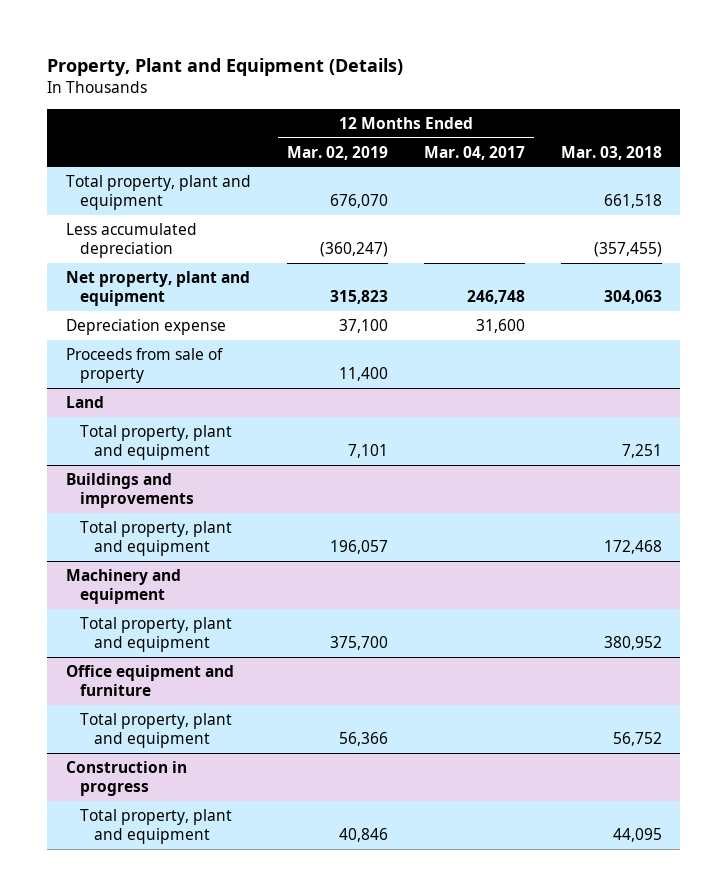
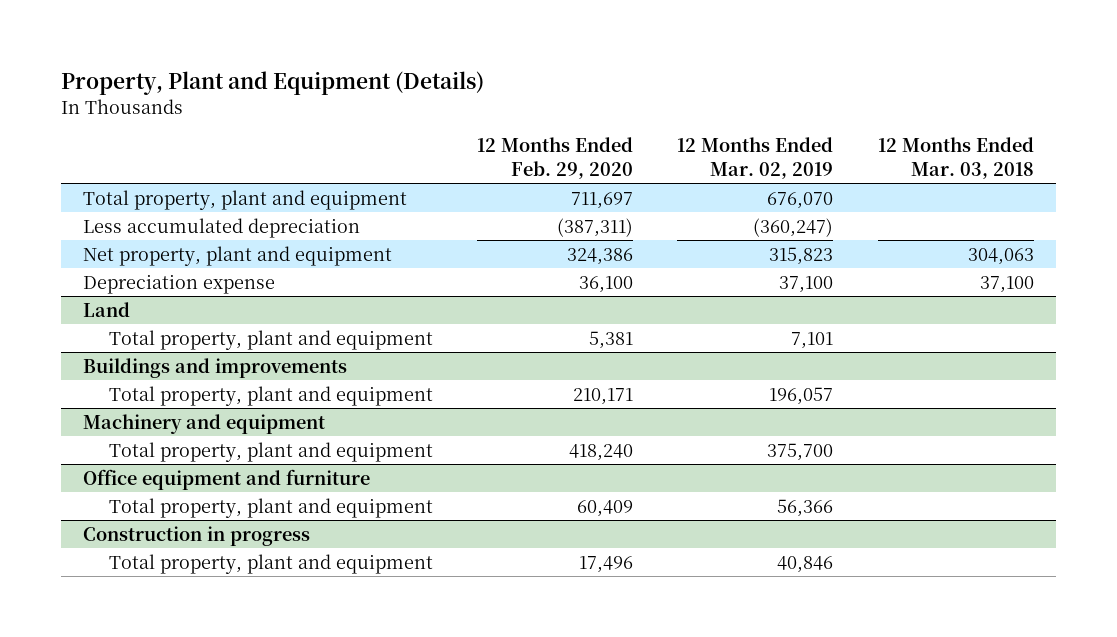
[423,145,525,160] Mar. 04, 2017 -> none
[561,145,663,160] Mar. 03, 2018 -> none
none -> [477,137,634,179] 12 Months Ended Feb. 29, 2020
none -> [877,137,1034,179] 12 Months Ended Mar. 03, 2018
[65,347,223,384] Proceeds from sale of property -> none

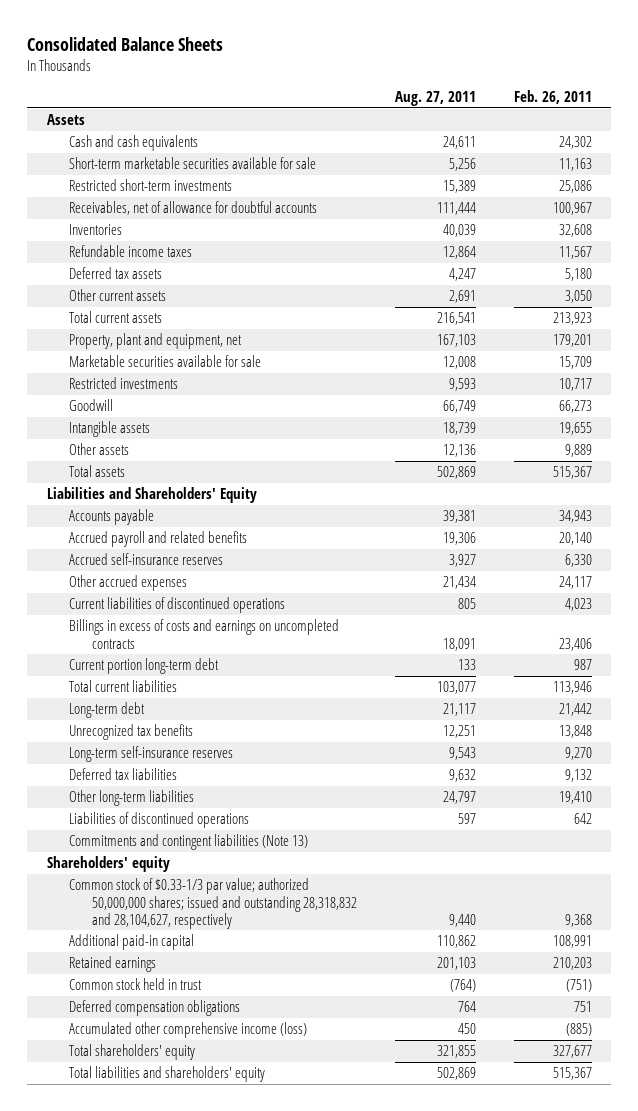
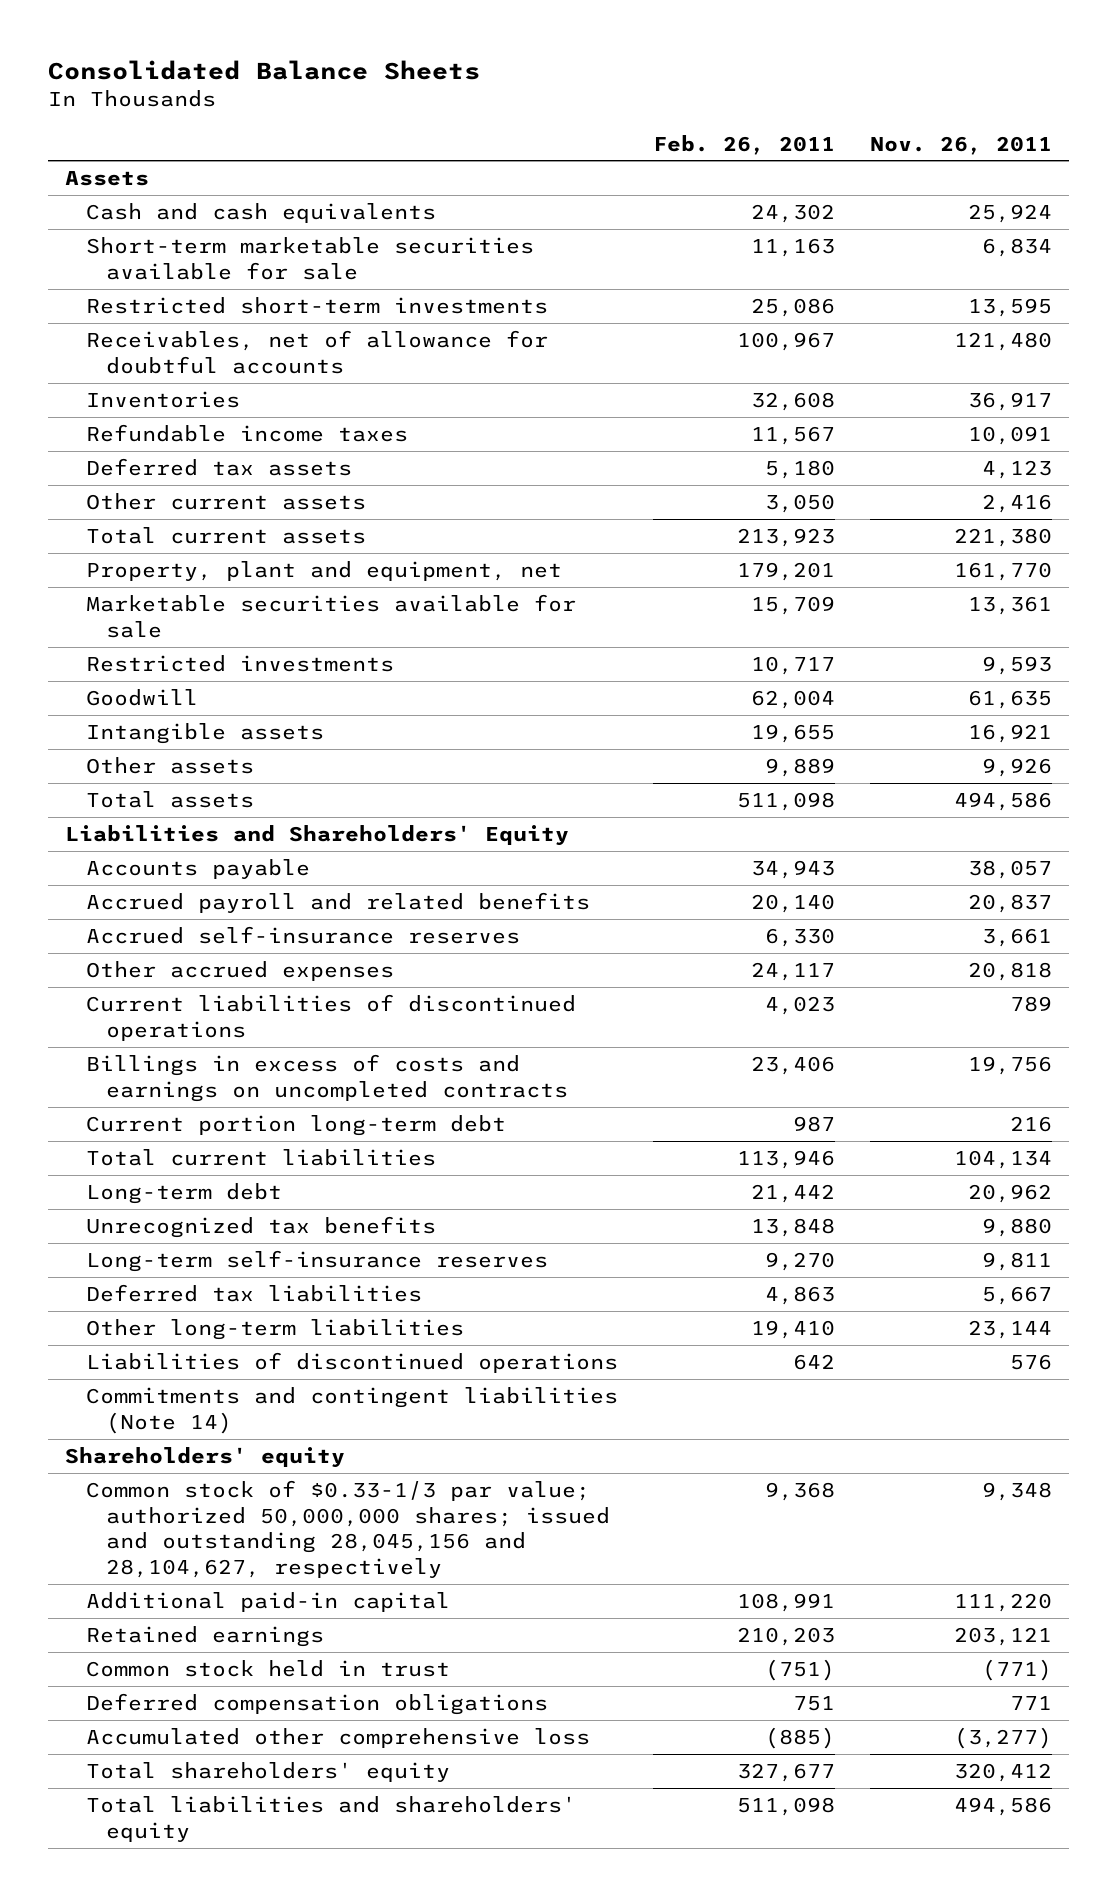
[394,91,476,107] Aug. 27, 2011 -> none
none -> [869,135,1052,155] Nov. 26, 2011
[558,400,592,414] 66,273 -> [750,690,835,710] 62,004
[552,466,592,480] 515,367 -> [736,792,835,812] 511,098
[564,769,592,783] 9,132 -> [764,1286,835,1306] 4,863
[69,834,309,851] Commitments and contingent liabilities (Note 13) -> [85,1387,618,1434] Commitments and contingent liabilities (Note 14)
[69,878,357,929] Common stock of $0.33-1/3 par value; authorized 50,000,000 shares; issued and outstanding 28,318,832 and 28,104,627, respectively -> [85,1480,610,1578] Common stock of $0.33-1/3 par value; authorized 50,000,000 shares; issued and outstanding 28,045,156 and 28,104,627, respectively
[69,1022,308,1039] Accumulated other comprehensive income (loss) -> [85,1728,590,1749] Accumulated other comprehensive loss
[552,1067,592,1081] 515,367 -> [736,1797,835,1817] 511,098

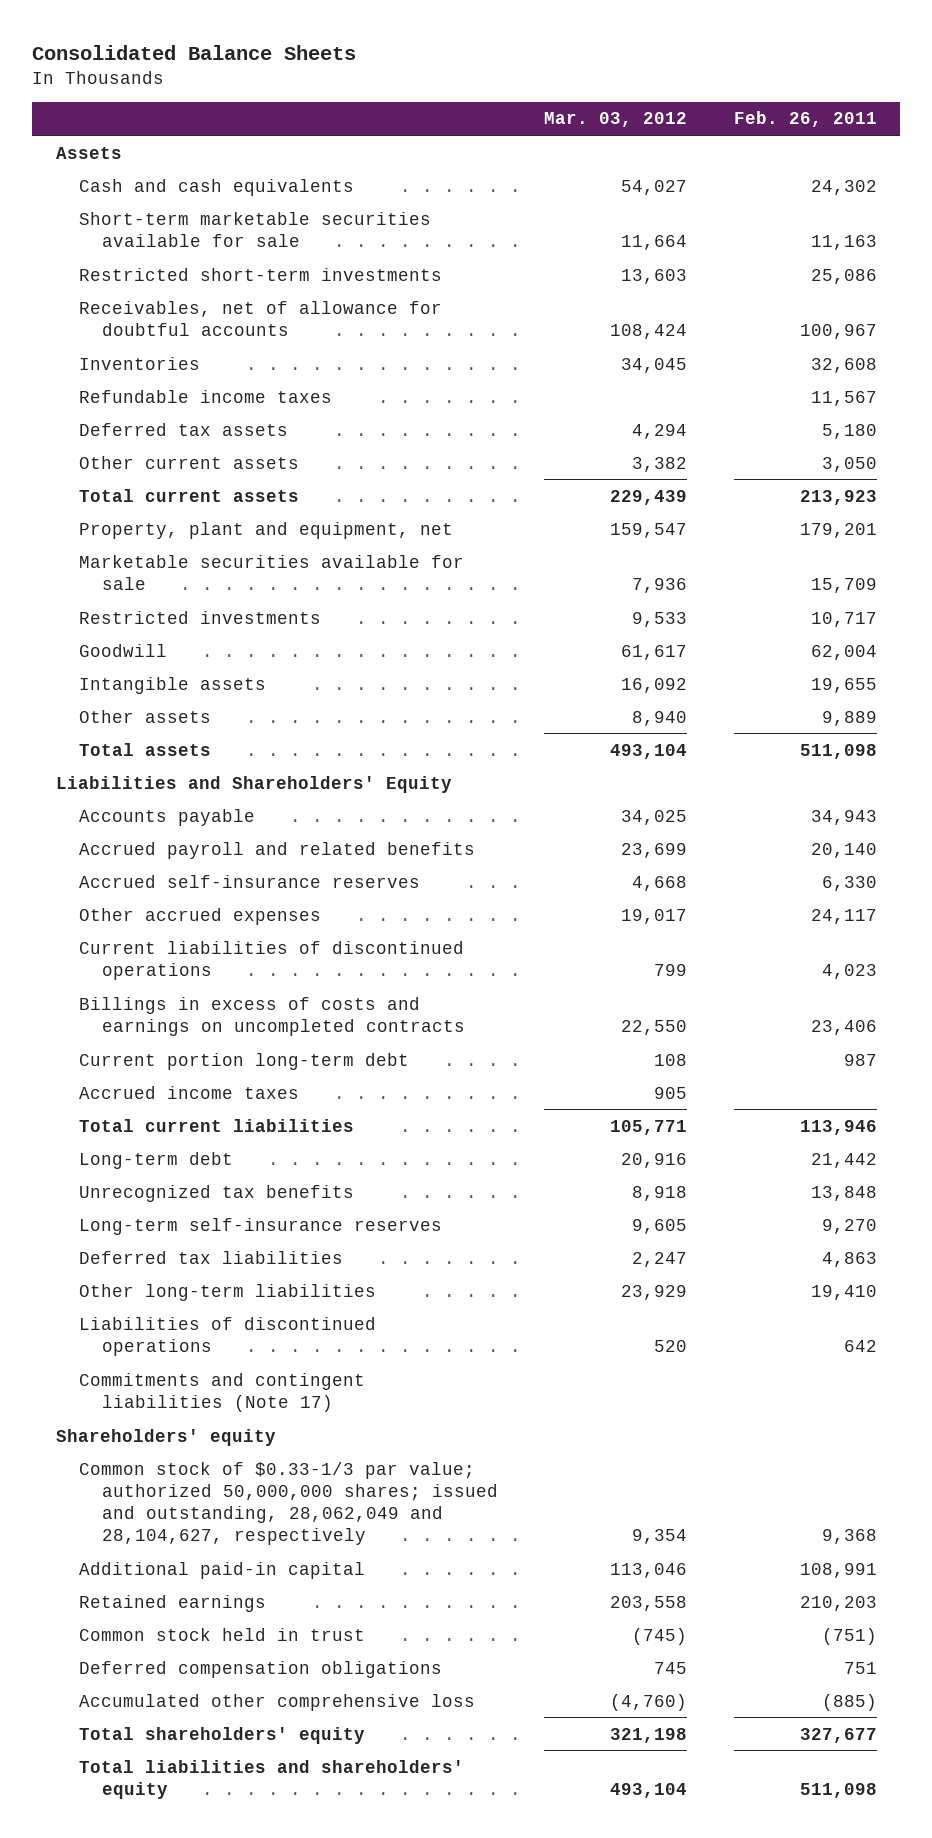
[869,135,1052,155] Nov. 26, 2011 -> none
none -> [544,112,688,128] Mar. 03, 2012
none -> [78,1085,299,1099] Accrued income taxes
[85,1387,618,1434] Commitments and contingent liabilities (Note 14) -> [78,1372,365,1412] Commitments and contingent liabilities (Note 17)
[85,1480,610,1578] Common stock of $0.33-1/3 par value; authorized 50,000,000 shares; issued and outstanding 28,045,156 and 28,104,627, respectively -> [78,1461,498,1546] Common stock of $0.33-1/3 par value; authorized 50,000,000 shares; issued and outstanding, 28,062,049 and 28,104,627, respectively

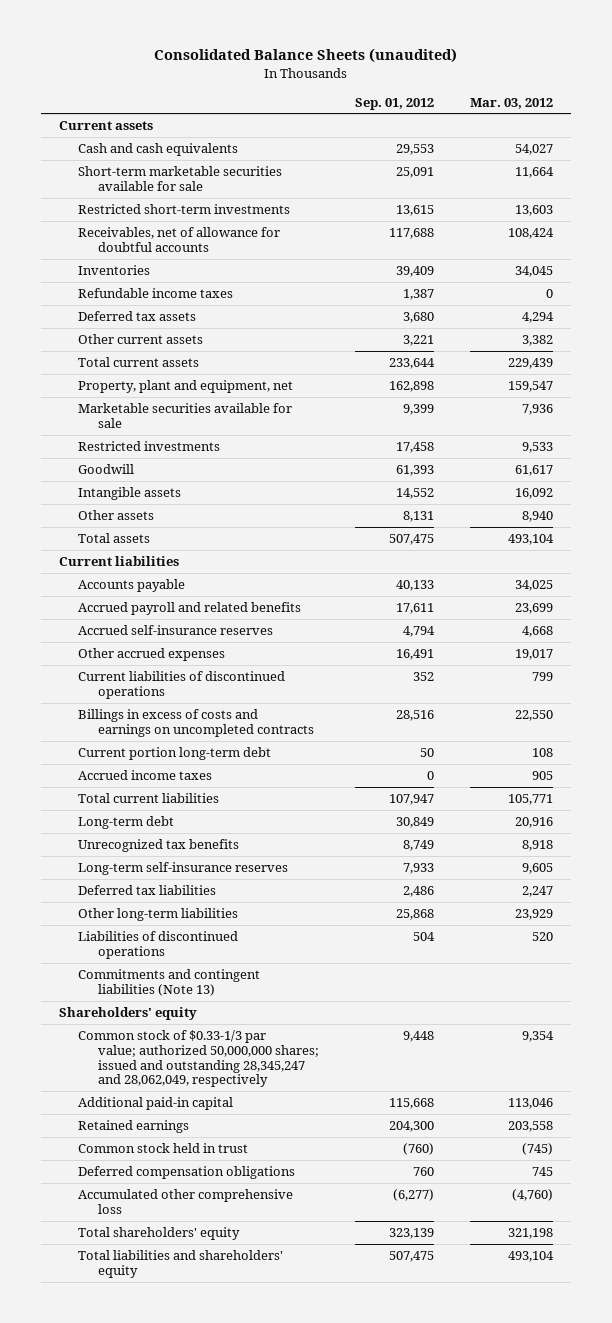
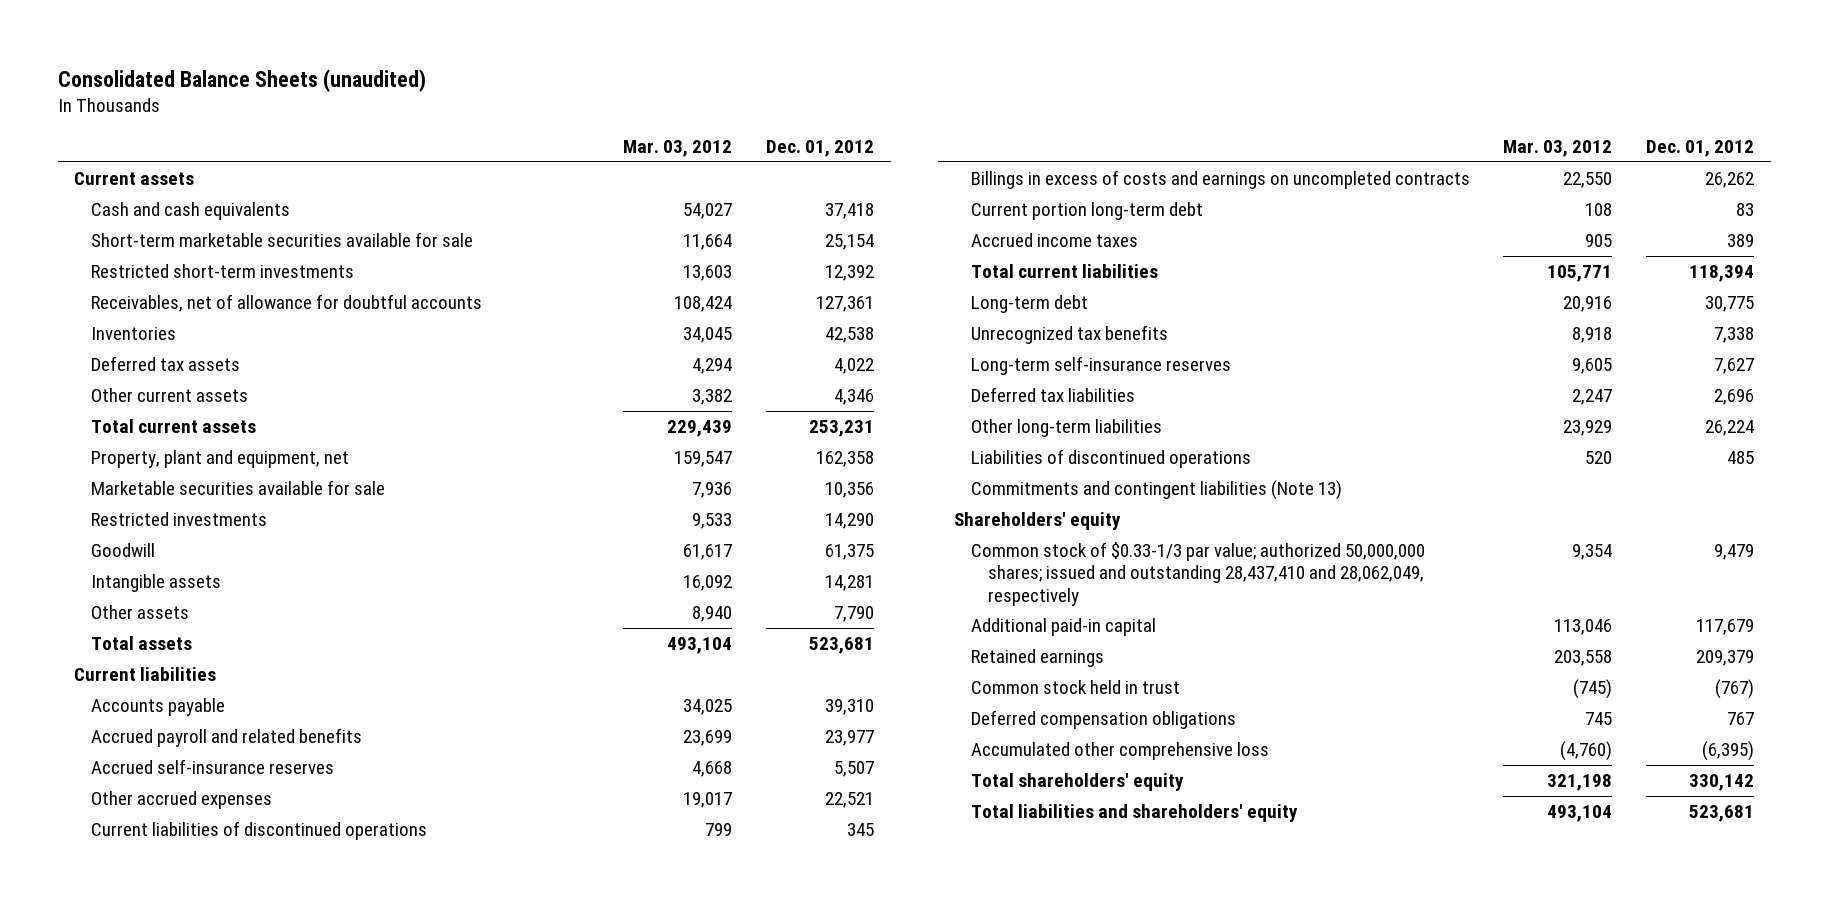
[355,97,435,110] Sep. 01, 2012 -> none
none -> [765,140,874,158] Dec. 01, 2012
[78,288,234,299] Refundable income taxes -> none
[78,1030,319,1088] Common stock of $0.33-1/3 par value; authorized 50,000,000 shares; issued and outstanding 28,345,247 and 28,062,049, respectively -> [970,542,1425,606] Common stock of $0.33-1/3 par value; authorized 50,000,000 shares; issued and outstanding 28,437,410 and 28,062,049, respectively

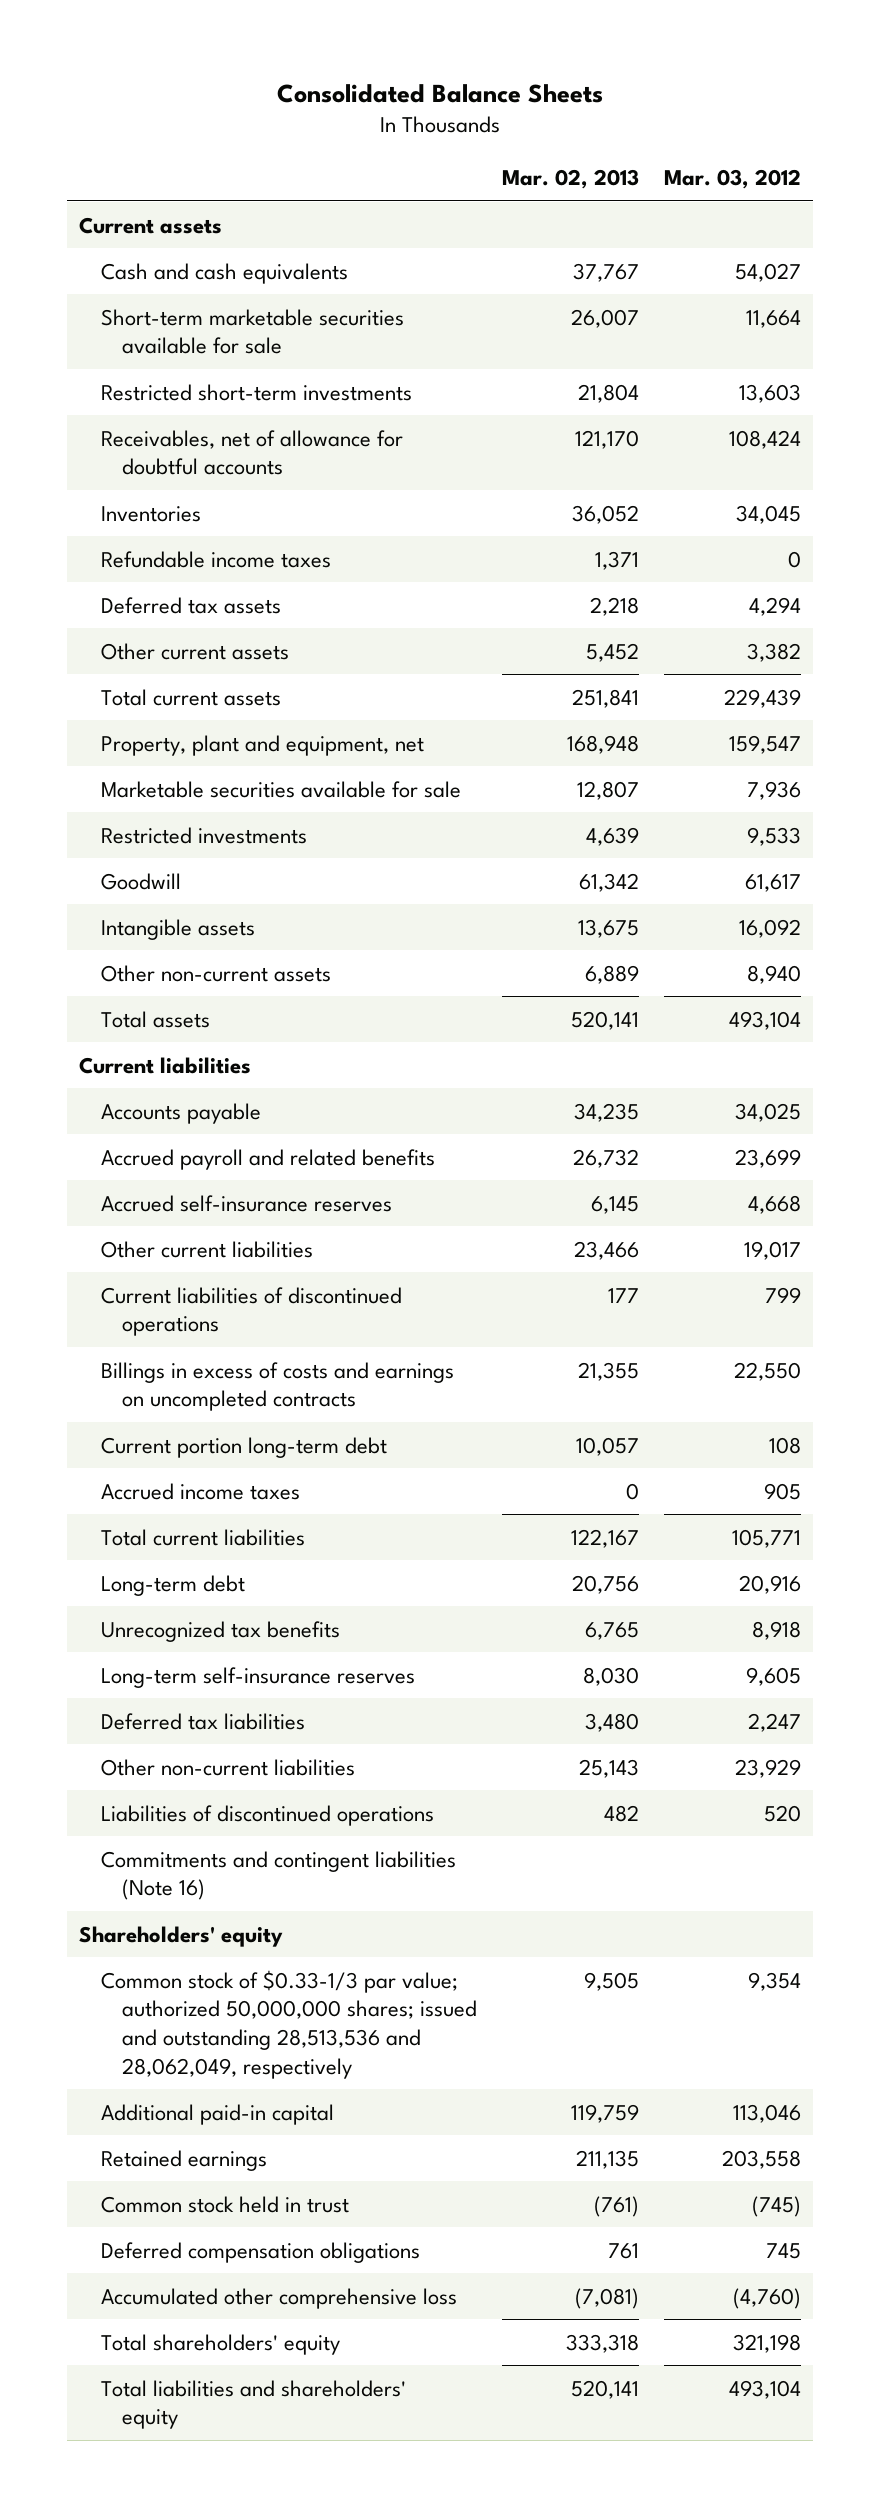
[57,68,426,92] Consolidated Balance Sheets (unaudited) -> [277,83,604,103] Consolidated Balance Sheets
[765,140,874,158] Dec. 01, 2012 -> none
none -> [502,169,640,190] Mar. 02, 2013
none -> [100,550,331,568] Refundable income taxes
[90,605,189,620] Other assets -> [100,964,331,982] Other non-current assets
[90,791,272,810] Other accrued expenses -> [100,1240,313,1258] Other current liabilities
[970,419,1162,438] Other long-term liabilities -> [100,1758,355,1776] Other non-current liabilities
[970,480,1342,501] Commitments and contingent liabilities (Note 13) -> [100,1850,456,1901] Commitments and contingent liabilities (Note 16)
[970,542,1425,606] Common stock of $0.33-1/3 par value; authorized 50,000,000 shares; issued and outstanding 28,437,410 and 28,062,049, respectively -> [100,1969,478,2079] Common stock of $0.33-1/3 par value; authorized 50,000,000 shares; issued and outstanding 28,513,536 and 28,062,049, respectively

